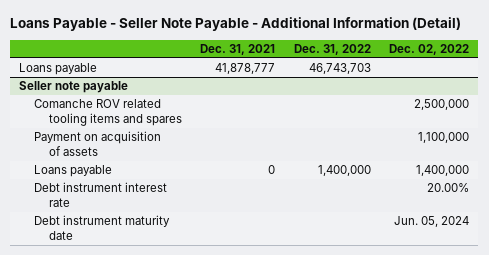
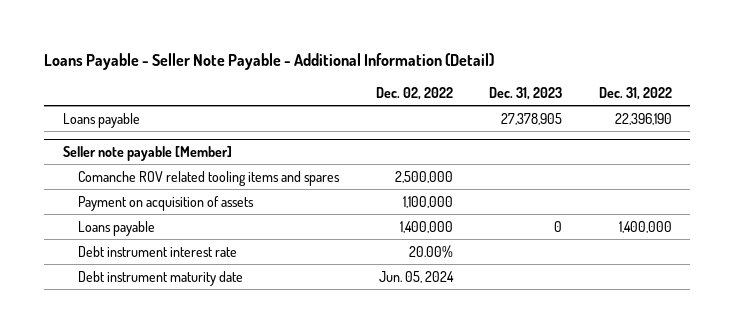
[200,44,276,56] Dec. 31, 2021 -> none
none -> [489,86,563,100] Dec. 31, 2023
[308,63,371,75] 46,743,703 -> [614,112,672,125] 22,396,190
[19,81,129,94] Seller note payable -> [62,145,232,161] Seller note payable [Member]

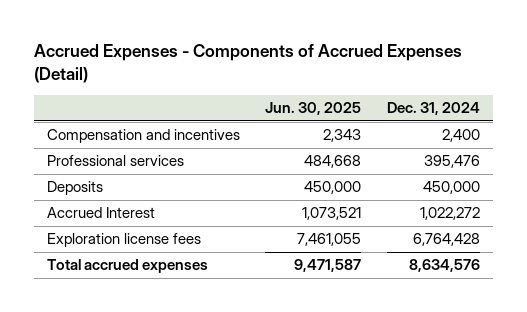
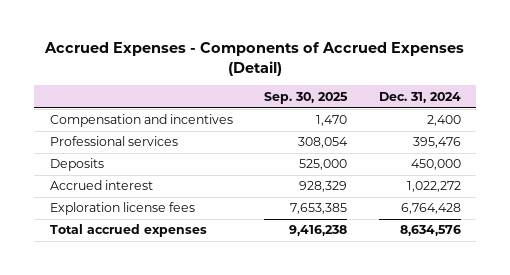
[265,102,362,116] Jun. 30, 2025 -> none
none -> [264,91,349,104] Sep. 30, 2025
[46,207,155,219] Accrued Interest -> [49,180,153,191] Accrued interest

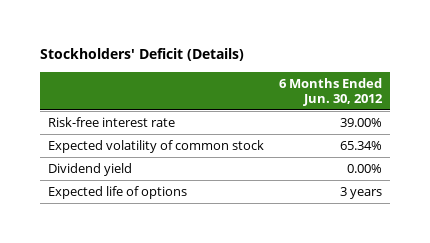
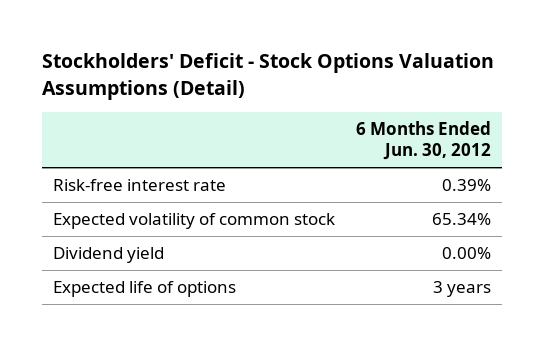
[40,48,245,62] Stockholders' Deficit (Details) -> [41,53,494,100] Stockholders' Deficit - Stock Options Valuation Assumptions (Detail)
[340,117,383,127] 39.00% -> [442,179,492,192] 0.39%

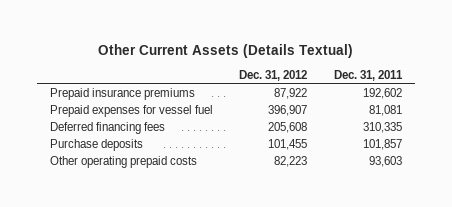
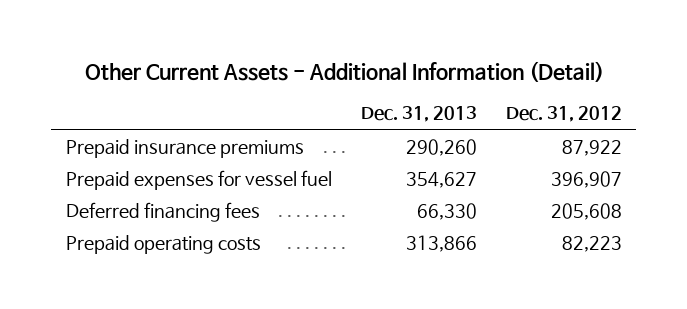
[97,44,353,59] Other Current Assets (Details Textual) -> [84,60,604,82] Other Current Assets - Additional Information (Detail)
[333,70,403,82] Dec. 31, 2011 -> none
none -> [360,106,477,123] Dec. 31, 2013
[50,139,144,152] Purchase deposits -> none
[50,156,198,169] Other operating prepaid costs -> [65,234,261,254] Prepaid operating costs

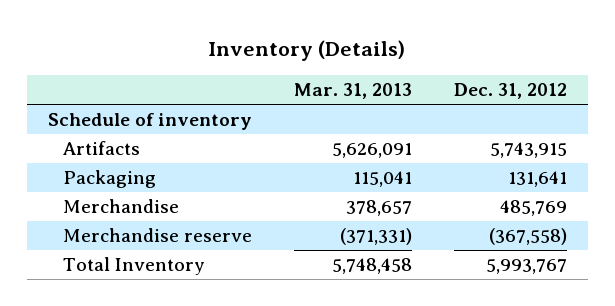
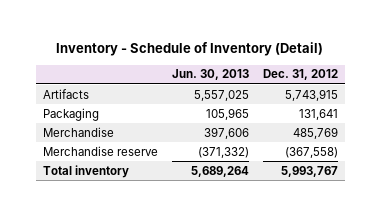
[208,40,406,62] Inventory (Details) -> [56,42,324,57] Inventory - Schedule of Inventory (Detail)
[293,83,412,100] Mar. 31, 2013 -> none
none -> [171,69,249,81] Jun. 30, 2013
[47,113,252,131] Schedule of inventory -> none
[62,257,205,276] Total Inventory -> [42,164,129,178] Total inventory

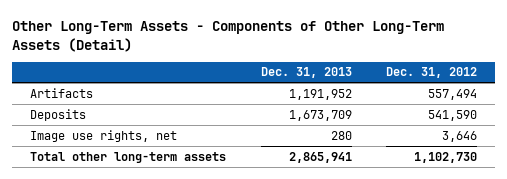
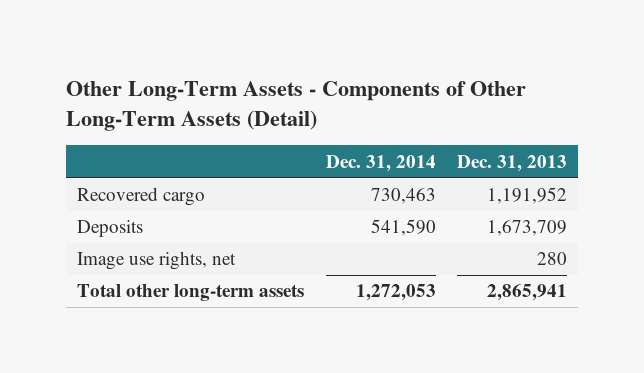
[386,67,478,79] Dec. 31, 2012 -> none
none -> [325,154,436,172] Dec. 31, 2014
[29,87,93,98] Artifacts -> [77,187,206,207] Recovered cargo

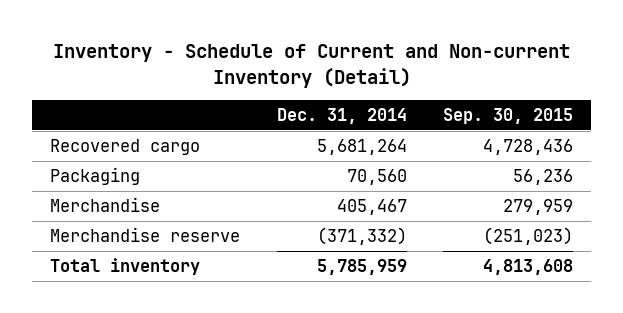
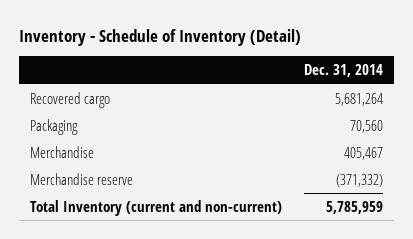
[52,43,570,88] Inventory - Schedule of Current and Non-current Inventory (Detail) -> [19,28,302,46] Inventory - Schedule of Inventory (Detail)
[443,108,574,125] Sep. 30, 2015 -> none
[50,257,201,275] Total inventory -> [30,199,283,216] Total Inventory (current and non-current)

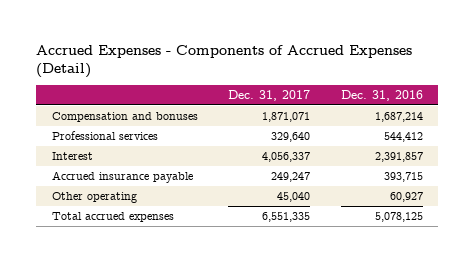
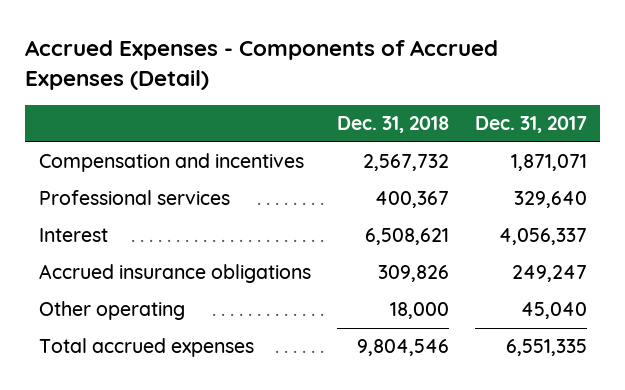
[340,89,423,101] Dec. 31, 2016 -> none
none -> [336,116,449,134] Dec. 31, 2018
[51,111,198,122] Compensation and bonuses -> [38,153,304,173] Compensation and incentives
[51,170,193,183] Accrued insurance payable -> [38,264,311,284] Accrued insurance obligations

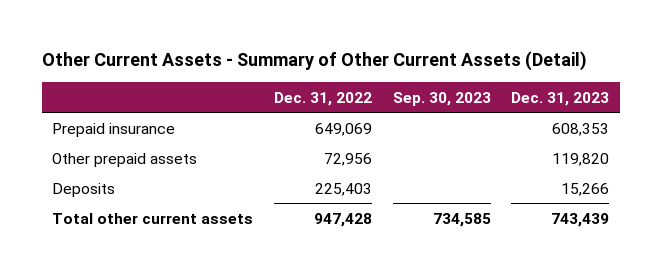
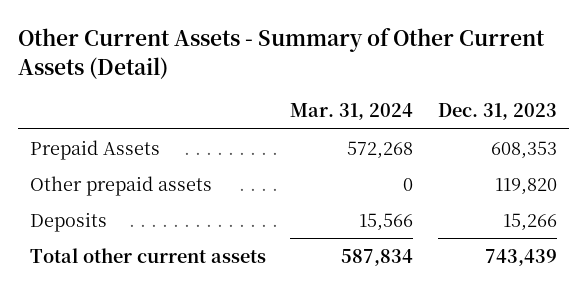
[273,91,372,106] Dec. 31, 2022 -> none
[392,91,491,106] Sep. 30, 2023 -> none
none -> [290,103,414,121] Mar. 31, 2024
[52,122,176,137] Prepaid insurance -> [30,139,161,160] Prepaid Assets

